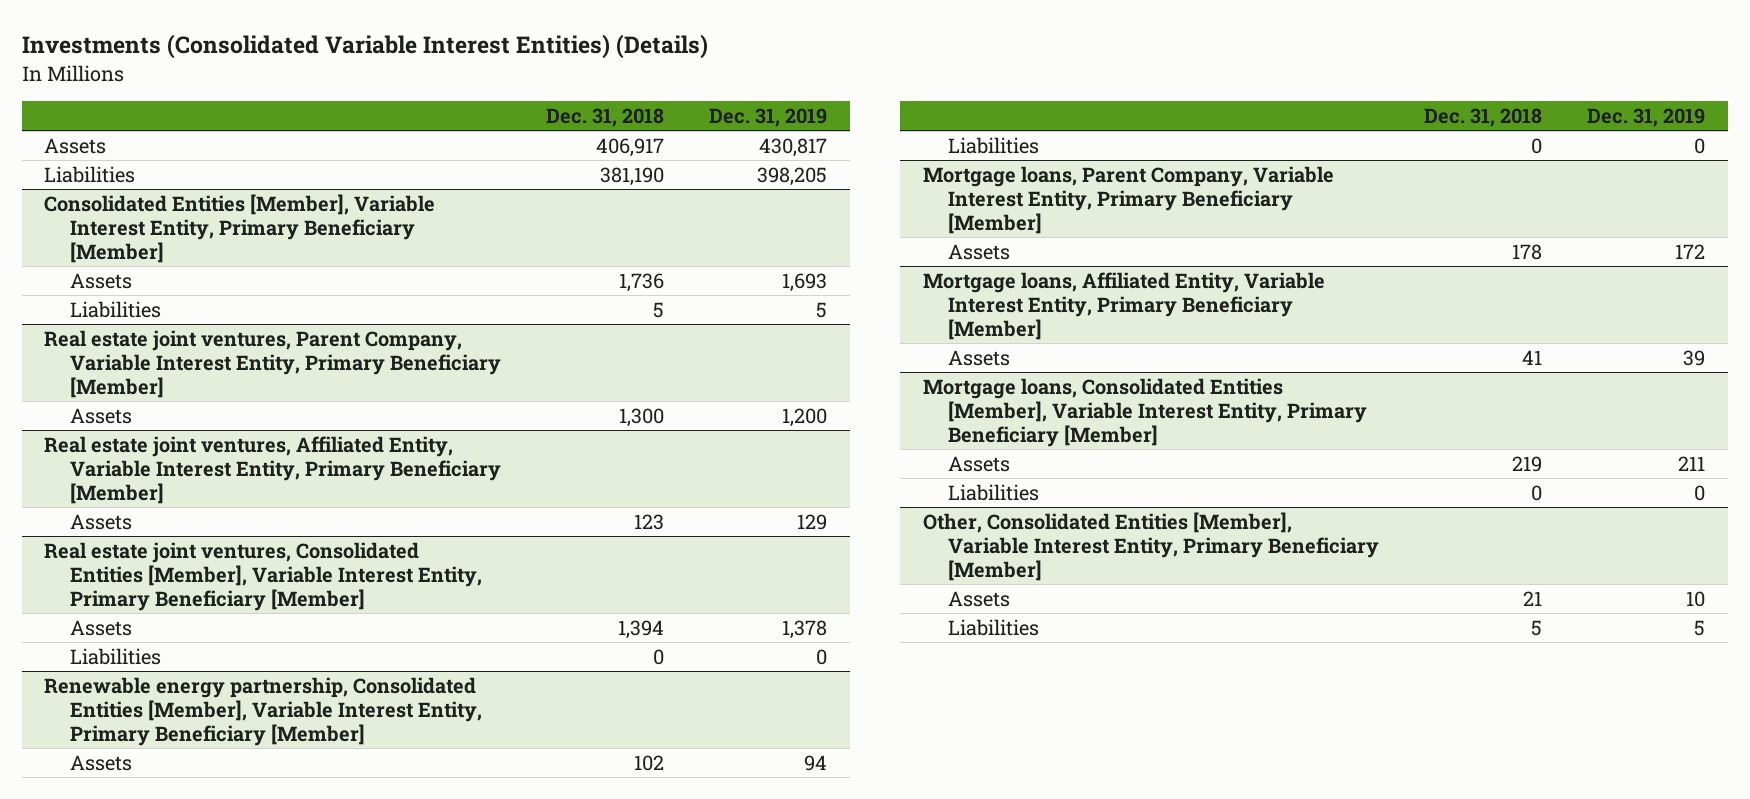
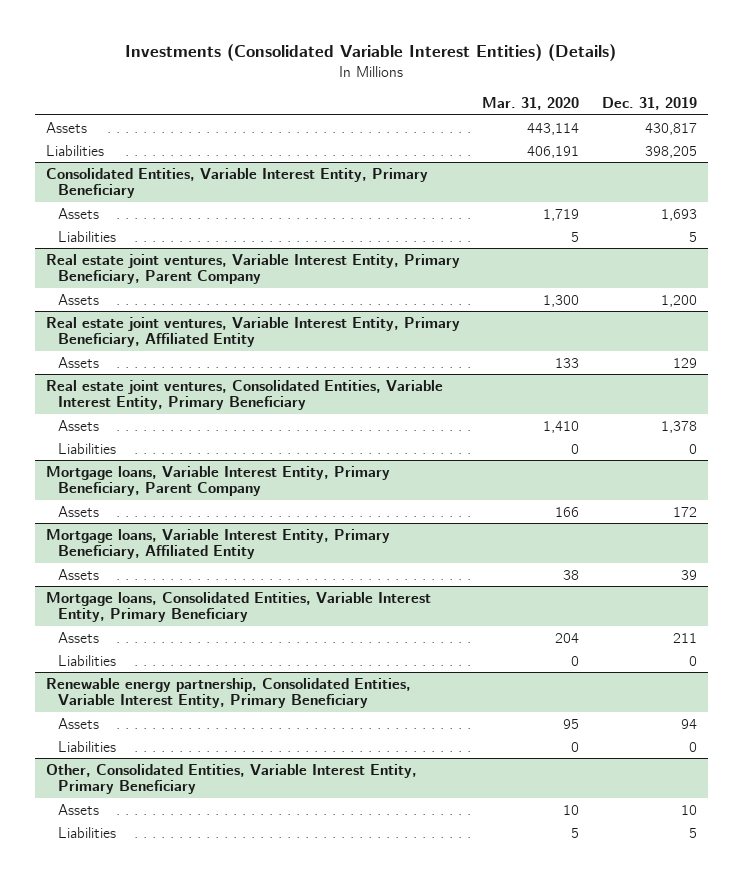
[546,107,665,127] Dec. 31, 2018 -> none
none -> [482,96,580,110] Mar. 31, 2020
[44,194,436,263] Consolidated Entities [Member], Variable Interest Entity, Primary Beneficiary [Member] -> [46,167,429,199] Consolidated Entities, Variable Interest Entity, Primary Beneficiary
[44,330,502,398] Real estate joint ventures, Parent Company, Variable Interest Entity, Primary Beneficiary [Member] -> [46,253,461,285] Real estate joint ventures, Variable Interest Entity, Primary Beneficiary, Parent Company
[44,436,502,504] Real estate joint ventures, Affiliated Entity, Variable Interest Entity, Primary Beneficiary [Member] -> [46,316,461,348] Real estate joint ventures, Variable Interest Entity, Primary Beneficiary, Affiliated Entity
[44,542,483,611] Real estate joint ventures, Consolidated Entities [Member], Variable Interest Entity, Primary Beneficiary [Member] -> [46,379,444,411] Real estate joint ventures, Consolidated Entities, Variable Interest Entity, Primary Beneficiary
[44,677,483,746] Renewable energy partnership, Consolidated Entities [Member], Variable Interest Entity, Primary Beneficiary [Member] -> none
[70,755,133,772] Assets -> none
[948,137,1040,155] Liabilities -> none
[922,166,1334,234] Mortgage loans, Parent Company, Variable Interest Entity, Primary Beneficiary [Member] -> [46,465,391,497] Mortgage loans, Variable Interest Entity, Primary Beneficiary, Parent Company
[922,272,1325,340] Mortgage loans, Affiliated Entity, Variable Interest Entity, Primary Beneficiary [Member] -> [46,528,391,560] Mortgage loans, Variable Interest Entity, Primary Beneficiary, Affiliated Entity
[922,378,1368,447] Mortgage loans, Consolidated Entities [Member], Variable Interest Entity, Primary Beneficiary [Member] -> [46,591,432,623] Mortgage loans, Consolidated Entities, Variable Interest Entity, Primary Beneficiary
none -> [46,677,412,709] Renewable energy partnership, Consolidated Entities, Variable Interest Entity, Primary Beneficiary
none -> [57,717,99,729] Assets
none -> [57,740,116,752] Liabilities
[922,512,1380,581] Other, Consolidated Entities [Member], Variable Interest Entity, Primary Beneficiary [Member] -> [46,763,418,795] Other, Consolidated Entities, Variable Interest Entity, Primary Beneficiary

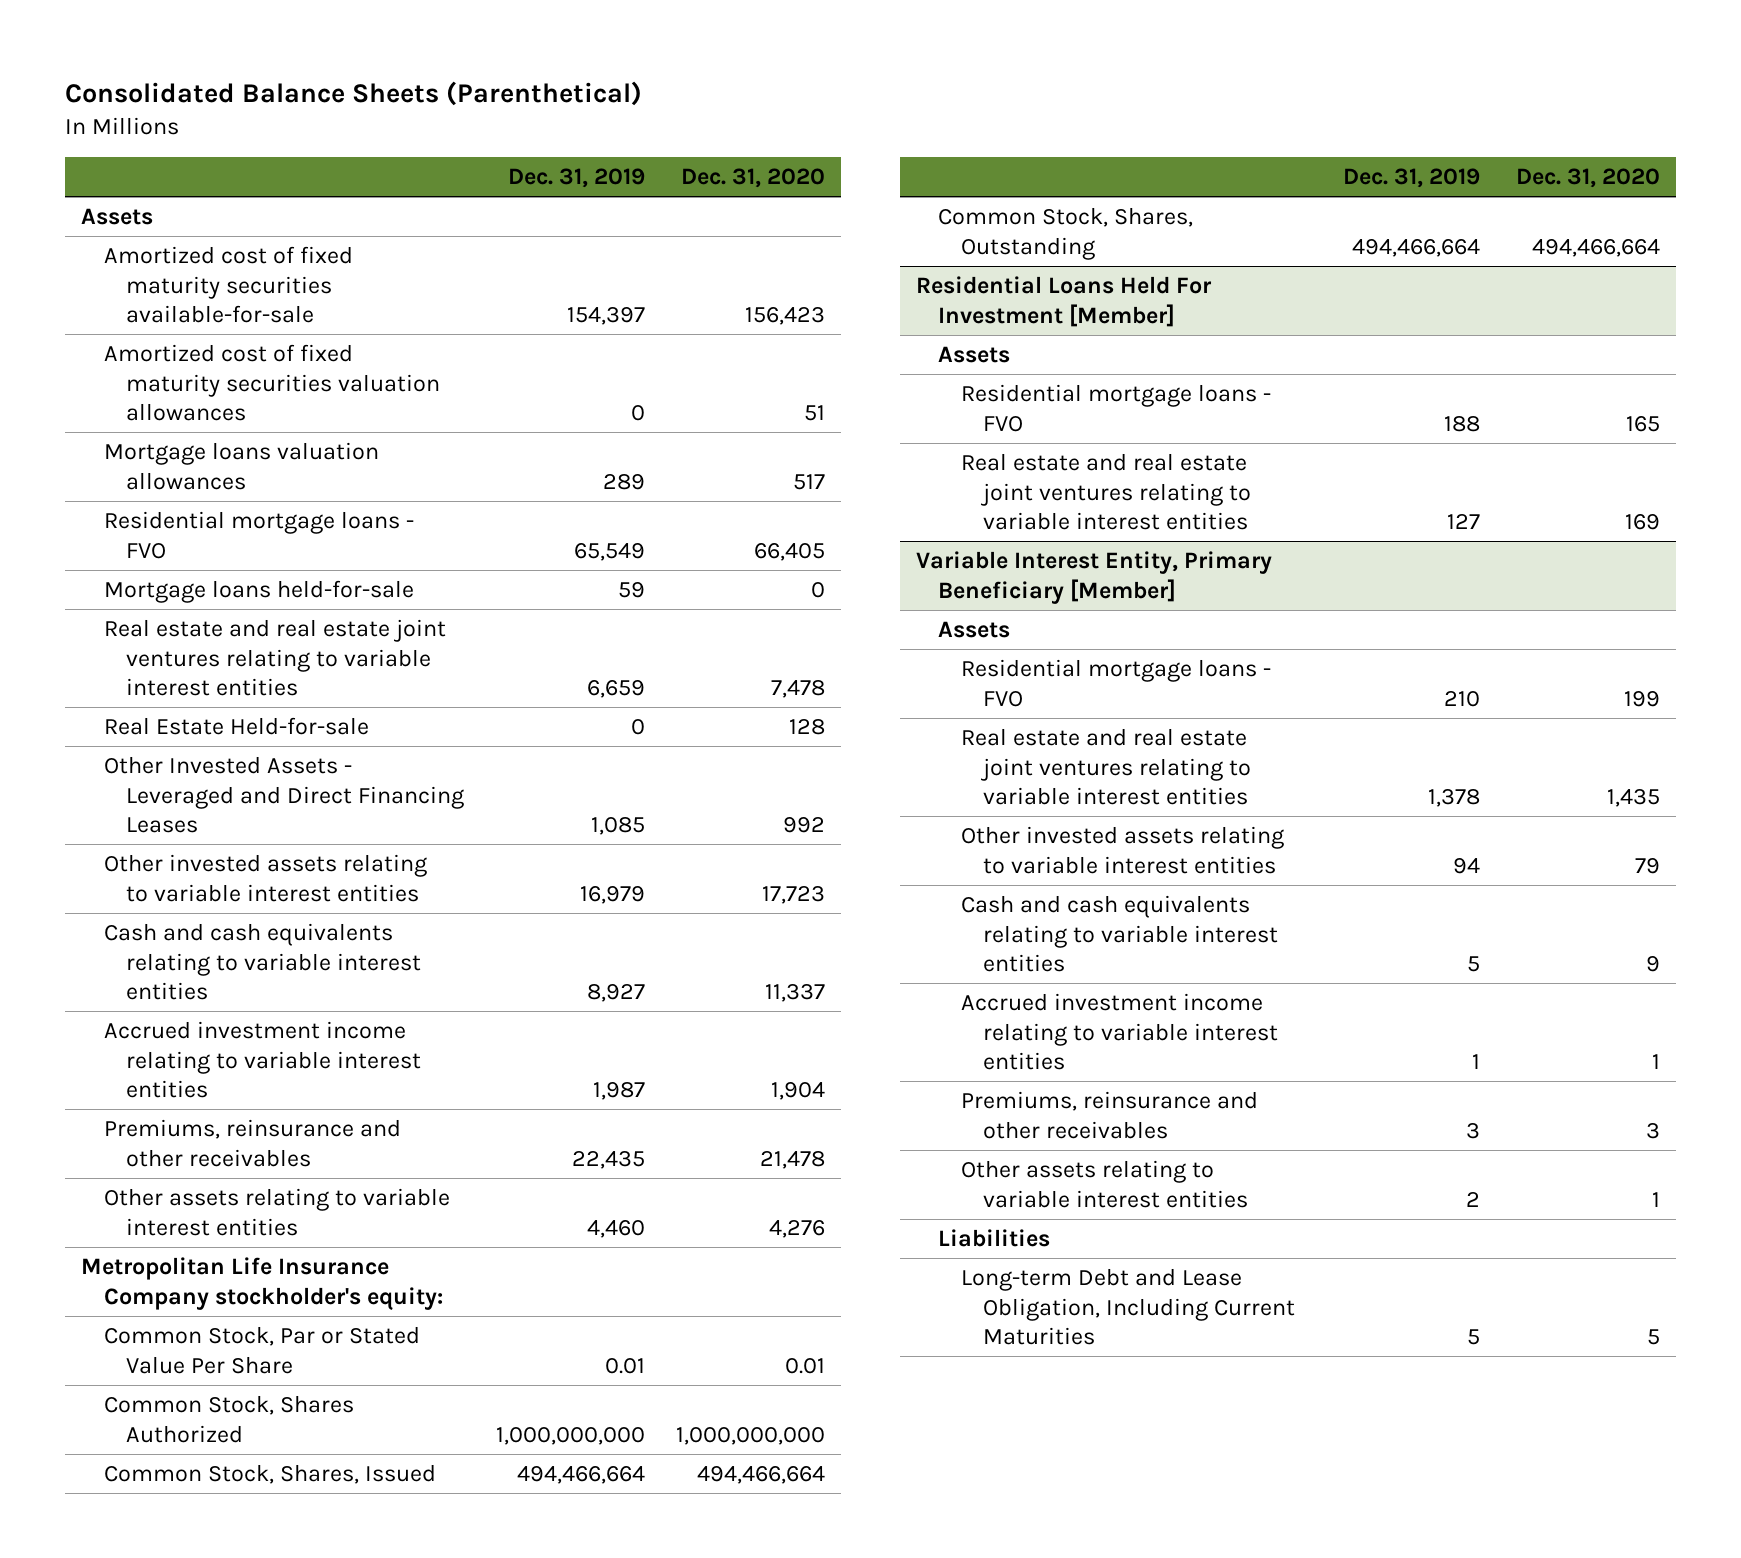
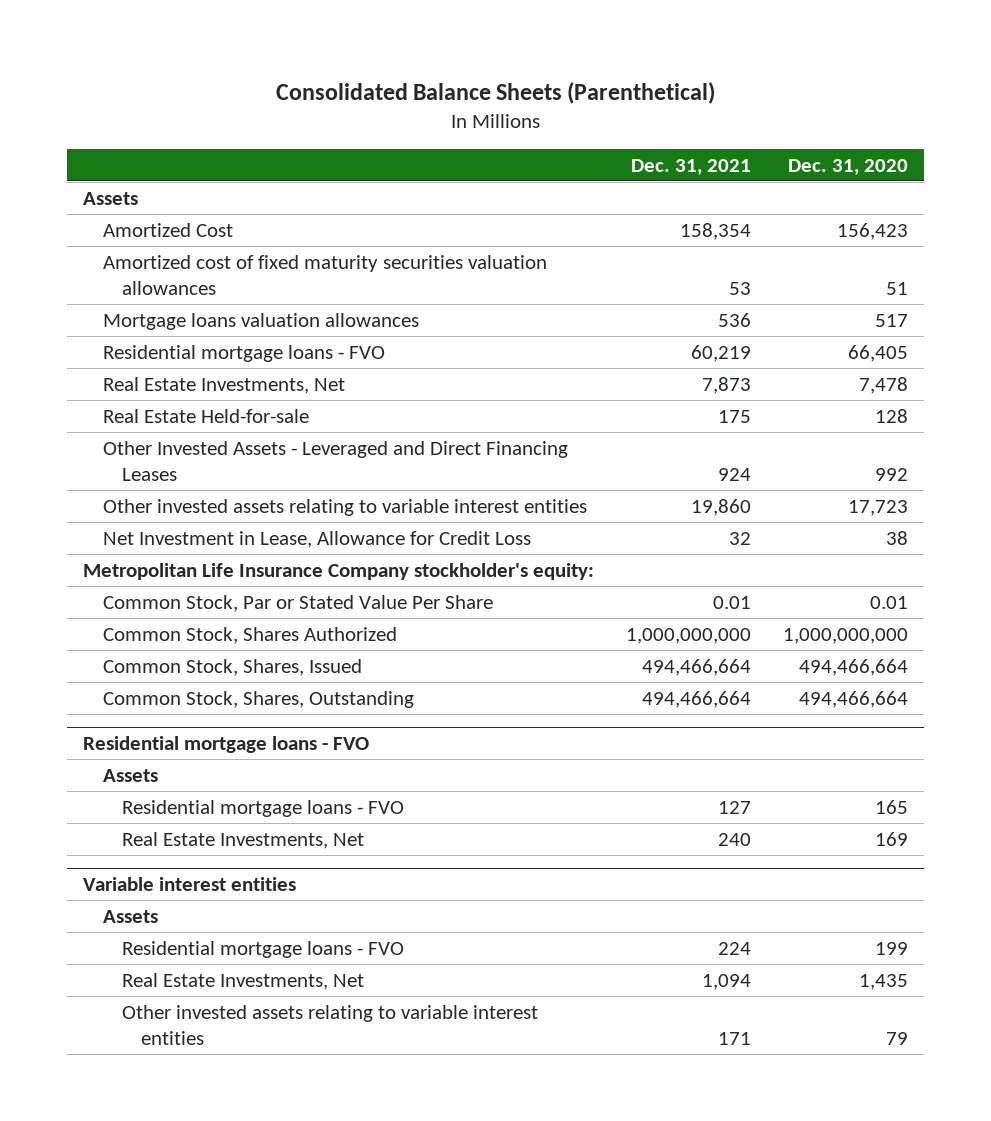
[507,168,645,189] Dec. 31, 2019 -> none
none -> [631,158,752,175] Dec. 31, 2021
[103,245,353,324] Amortized cost of fixed maturity securities available-for-sale -> [102,222,233,237] Amortized Cost
[103,579,414,603] Mortgage loans held-for-sale -> none
[103,618,446,697] Real estate and real estate joint ventures relating to variable interest entities -> [102,376,345,394] Real Estate Investments, Net
[103,922,421,1001] Cash and cash equivalents relating to variable interest entities -> none
[103,1020,421,1099] Accrued investment income relating to variable interest entities -> none
[103,1118,401,1167] Premiums, reinsurance and other receivables -> none
[103,1187,450,1236] Other assets relating to variable interest entities -> none
none -> [102,530,531,548] Net Investment in Lease, Allowance for Credit Loss
[916,275,1213,327] Residential Loans Held For Investment [Member] -> [83,735,370,753] Residential mortgage loans - FVO
[960,452,1252,531] Real estate and real estate joint ventures relating to variable interest entities -> [121,831,364,849] Real Estate Investments, Net
[916,550,1273,604] Variable Interest Entity, Primary Beneficiary [Member] -> [83,876,297,891] Variable interest entities
[960,727,1252,806] Real estate and real estate joint ventures relating to variable interest entities -> [121,972,364,990] Real Estate Investments, Net
[960,894,1279,973] Cash and cash equivalents relating to variable interest entities -> none
[960,992,1279,1071] Accrued investment income relating to variable interest entities -> none
[960,1090,1258,1139] Premiums, reinsurance and other receivables -> none
[960,1159,1249,1208] Other assets relating to variable interest entities -> none
[938,1228,1051,1247] Liabilities -> none
[960,1267,1296,1346] Long-term Debt and Lease Obligation, Including Current Maturities -> none

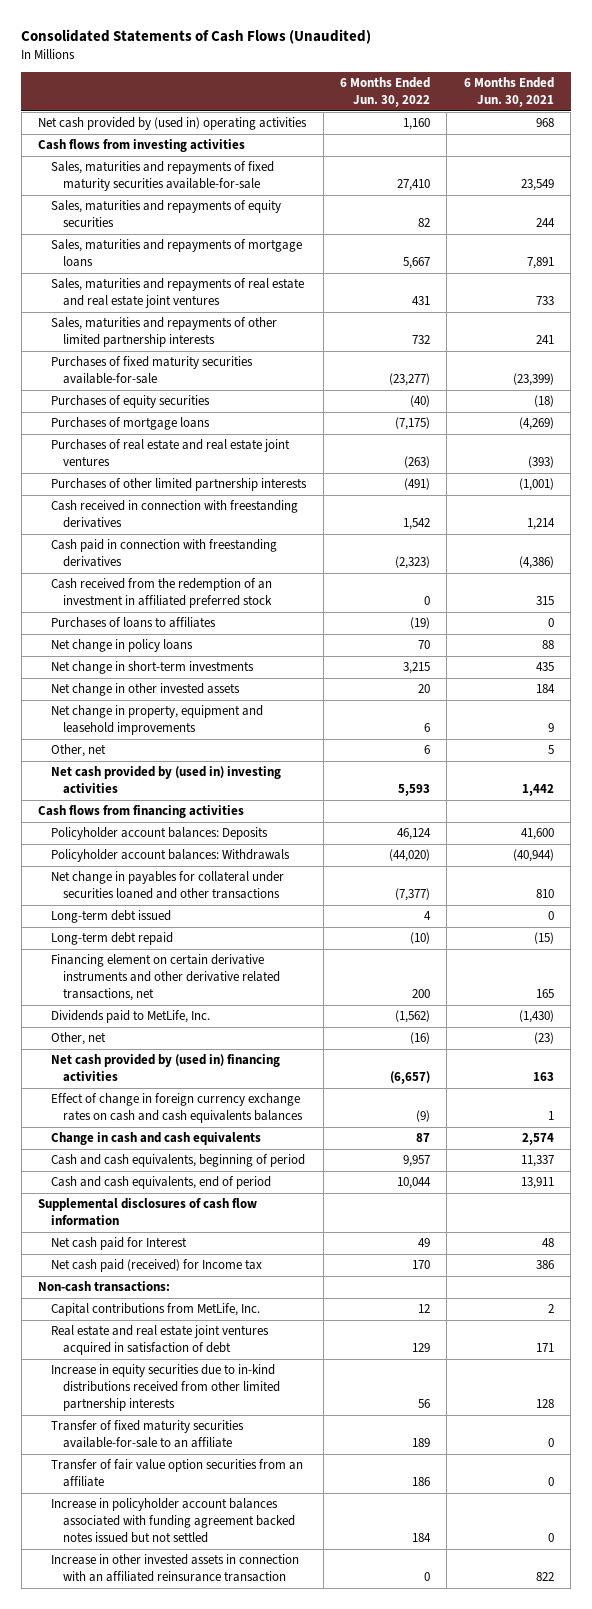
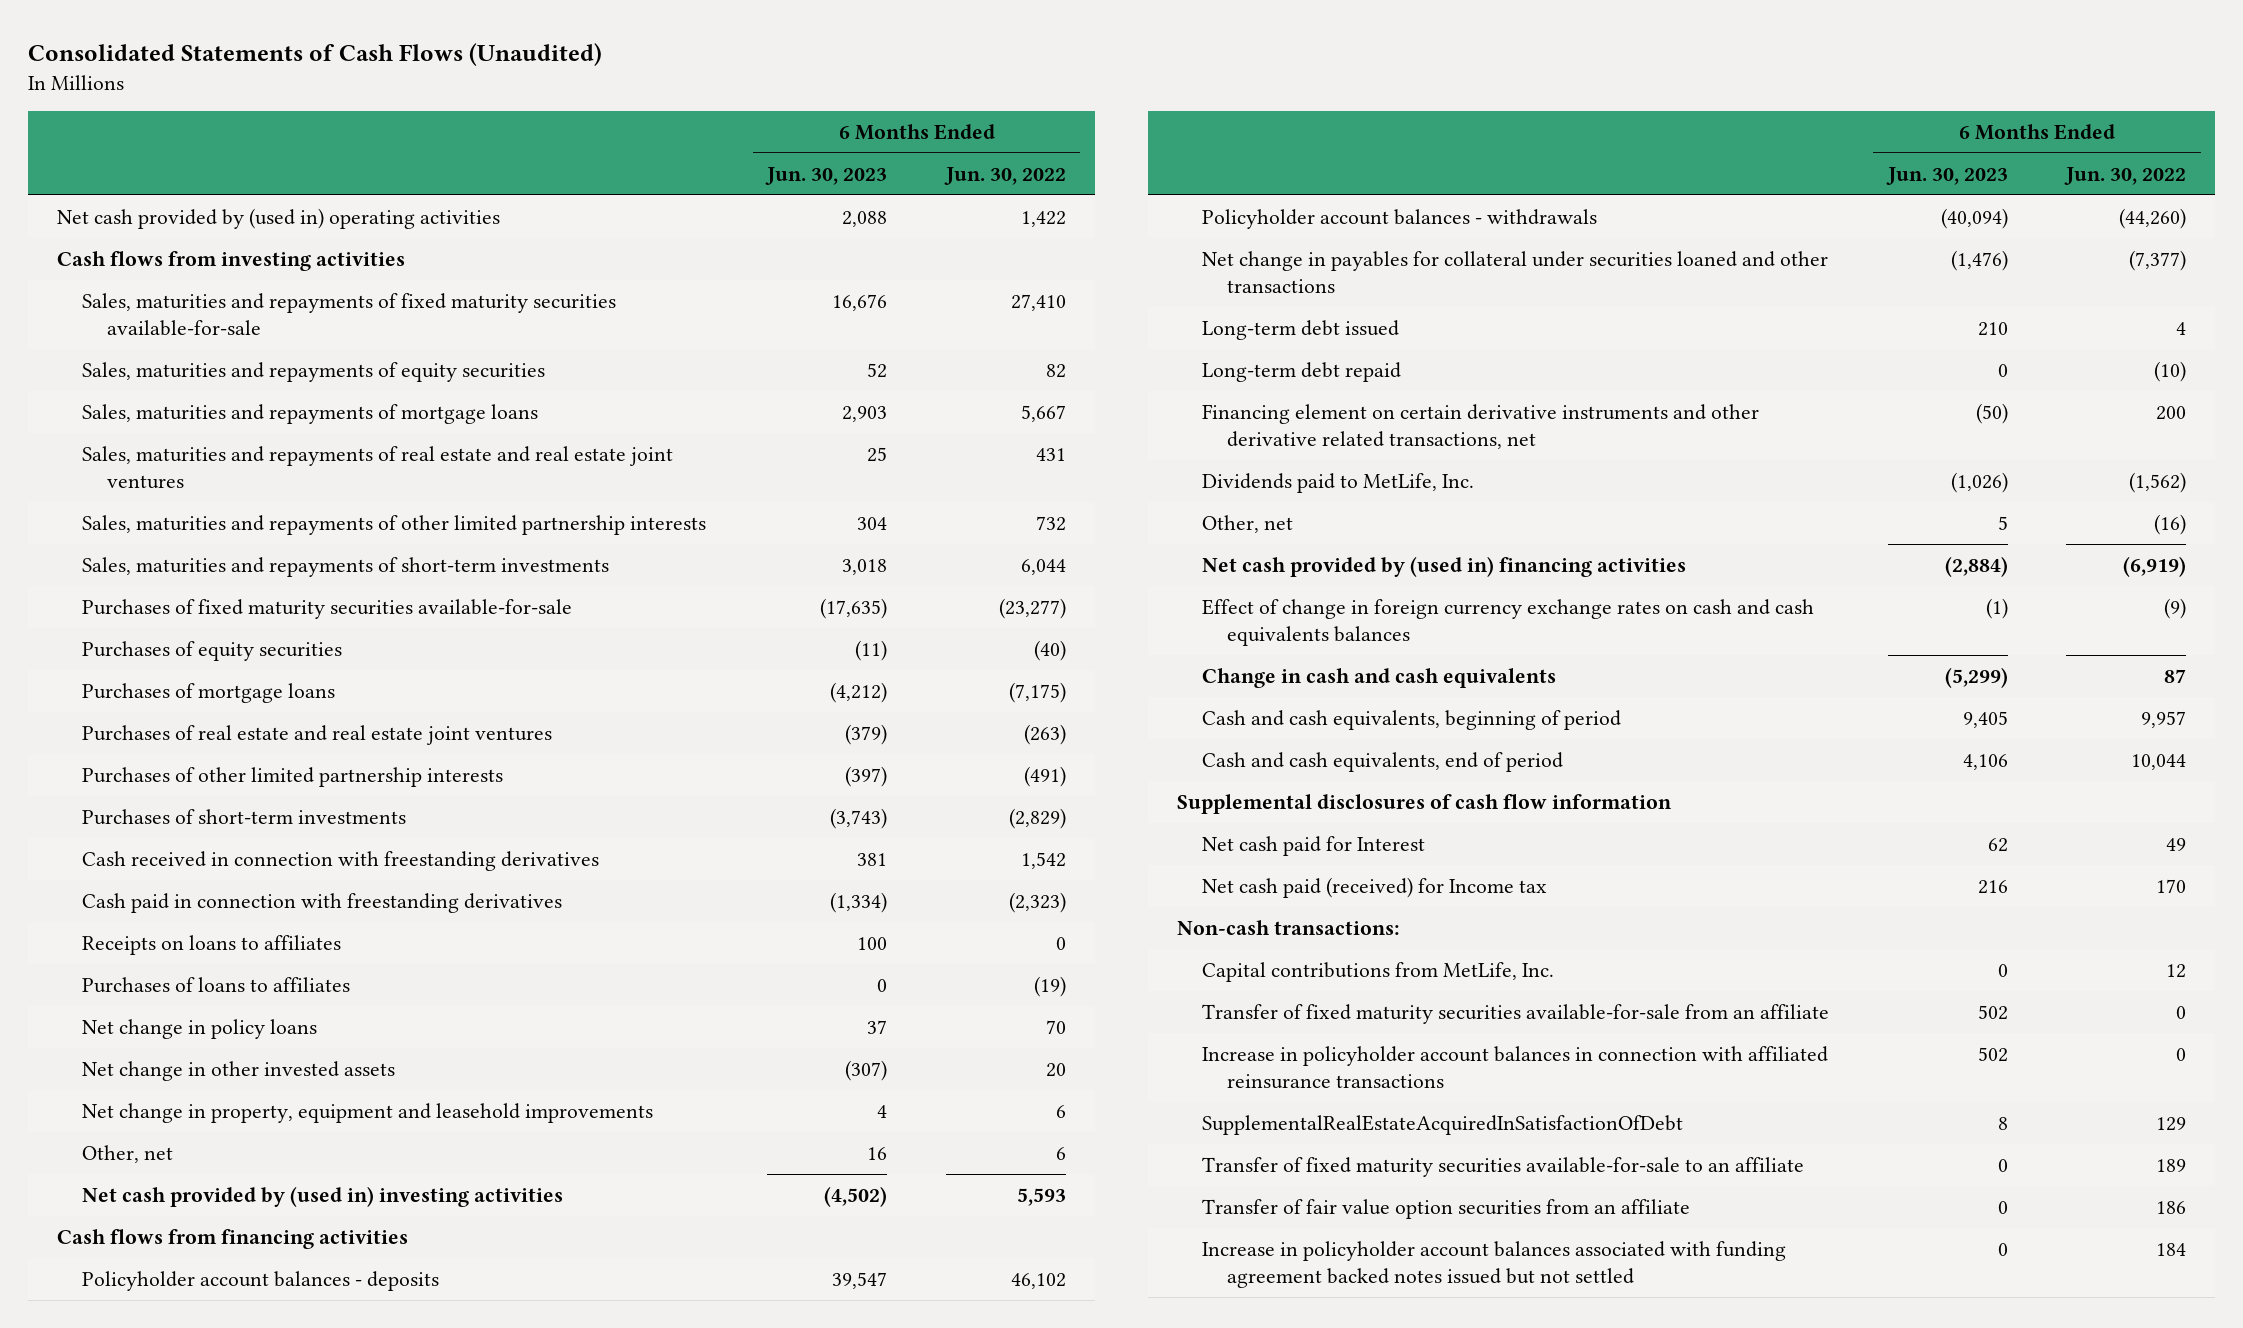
[463,77,554,108] 6 Months Ended Jun. 30, 2021 -> none
none -> [765,166,888,185] Jun. 30, 2023
[402,118,430,131] 1,160 -> [1020,210,1066,227] 1,422
none -> [81,556,609,577] Sales, maturities and repayments of short-term investments
none -> [81,808,406,825] Purchases of short-term investments
[50,578,273,609] Cash received from the redemption of an investment in affiliated preferred stock -> none
none -> [81,934,341,955] Receipts on loans to affiliates
[50,661,254,675] Net change in short-term investments -> none
[50,827,268,841] Policyholder account balances: Deposits -> [81,1270,439,1291] Policyholder account balances - deposits
[396,828,431,841] 46,124 -> [1010,1272,1066,1289] 46,102
[50,849,290,863] Policyholder account balances: Withdrawals -> [1202,208,1598,229] Policyholder account balances - withdrawals
[388,849,430,863] (44,020) -> [2118,207,2186,229] (44,260)
[389,1071,430,1085] (6,657) -> [2122,555,2186,577] (6,919)
[50,1364,281,1411] Increase in equity securities due to in-kind distributions received from other limited partnership interests -> none
none -> [1202,1003,1830,1024] Transfer of fixed maturity securities available-for-sale from an affiliate
none -> [1202,1045,1829,1089] Increase in policyholder account balances in connection with affiliated reinsurance transactions
[50,1325,269,1356] Real estate and real estate joint ventures acquired in satisfaction of debt -> [1202,1114,1684,1135] SupplementalRealEstateAcquiredInSatisfactionOfDebt
[50,1554,299,1583] Increase in other invested assets in connection with an affiliated reinsurance transaction -> none

